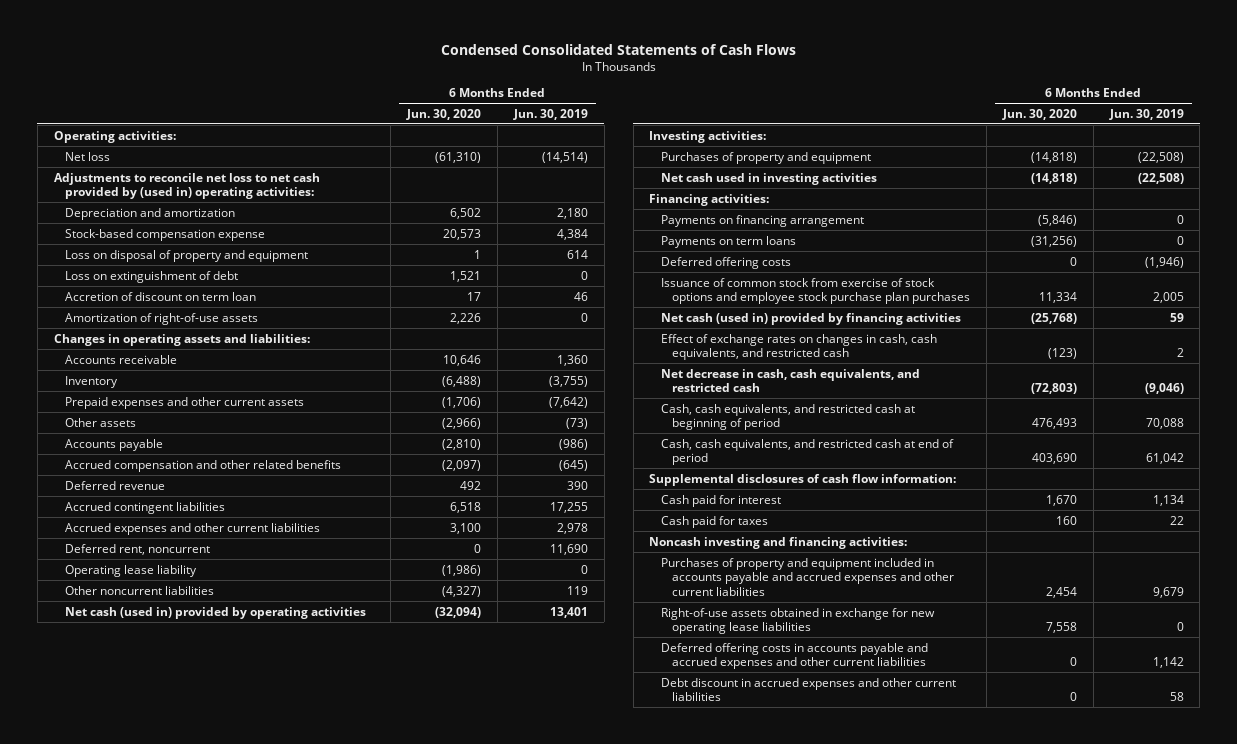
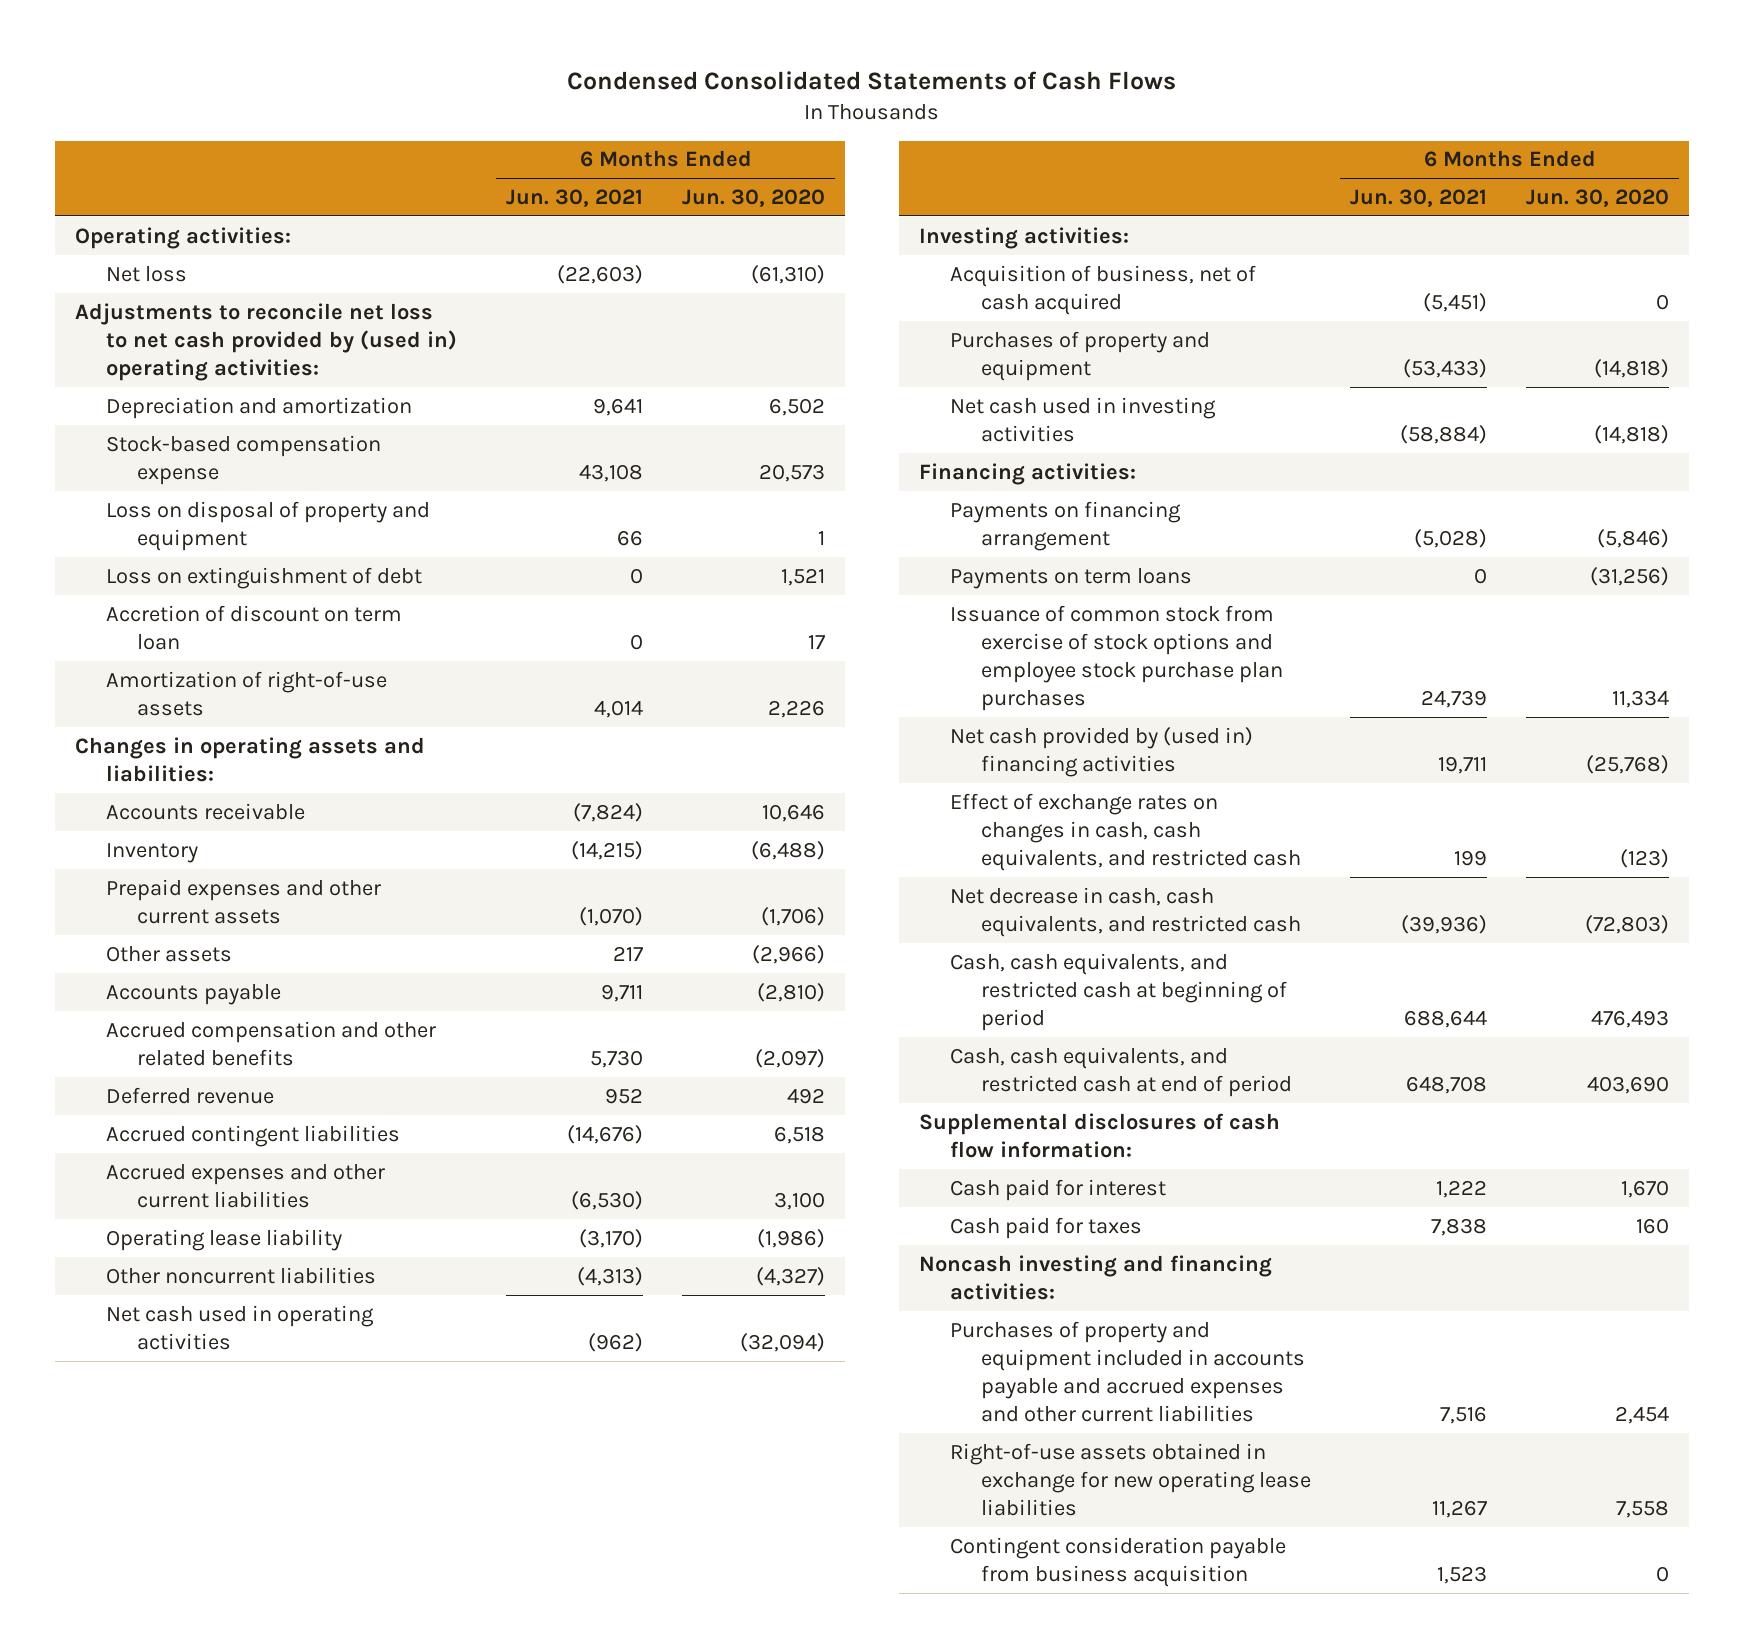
[512,108,588,120] Jun. 30, 2019 -> none
none -> [506,188,644,207] Jun. 30, 2021
[64,543,210,555] Deferred rent, noncurrent -> none
[64,606,366,619] Net cash (used in) provided by operating activities -> [105,1304,374,1350] Net cash used in operating activities
none -> [950,264,1257,315] Acquisition of business, net of cash acquired
[660,256,791,269] Deferred offering costs -> none
[660,312,961,325] Net cash (used in) provided by financing activities -> [950,726,1254,777] Net cash provided by (used in) financing activities
[660,642,928,670] Deferred offering costs in accounts payable and accrued expenses and other current liabilities -> none
[660,677,956,702] Debt discount in accrued expenses and other current liabilities -> none
none -> [950,1536,1287,1587] Contingent consideration payable from business acquisition

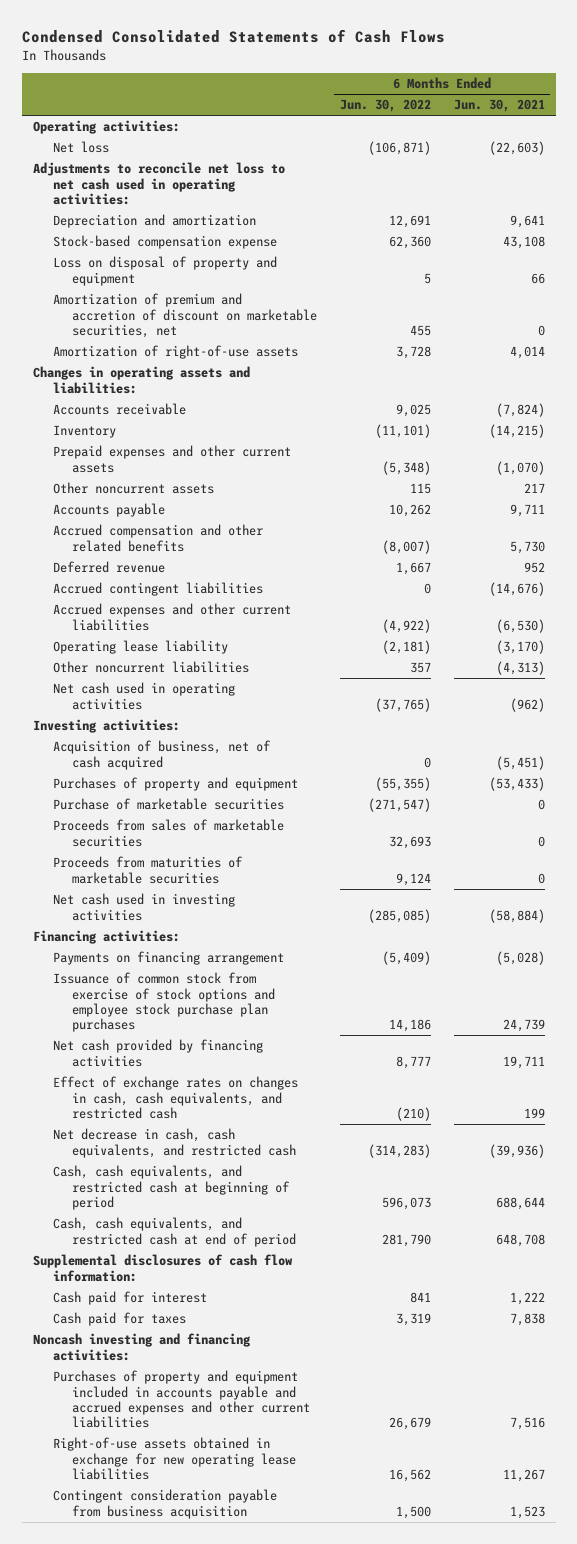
[682,188,826,207] Jun. 30, 2020 -> none
none -> [339,99,431,113] Jun. 30, 2022
[74,302,457,381] Adjustments to reconcile net loss to net cash provided by (used in) operating activities: -> [32,162,285,206] Adjustments to reconcile net loss to net cash used in operating activities:
[105,566,422,589] Loss on extinguishment of debt -> none
[105,604,402,650] Accretion of discount on term loan -> none
none -> [52,293,318,339] Amortization of premium and accretion of discount on marketable securities, net
[105,945,232,962] Other assets -> [52,482,214,495] Other noncurrent assets
none -> [52,798,284,811] Purchase of marketable securities
none -> [52,819,284,847] Proceeds from sales of marketable securities
none -> [52,856,243,884] Proceeds from maturities of marketable securities
[950,567,1193,589] Payments on term loans -> none
[950,726,1254,777] Net cash provided by (used in) financing activities -> [52,1039,263,1067] Net cash provided by financing activities

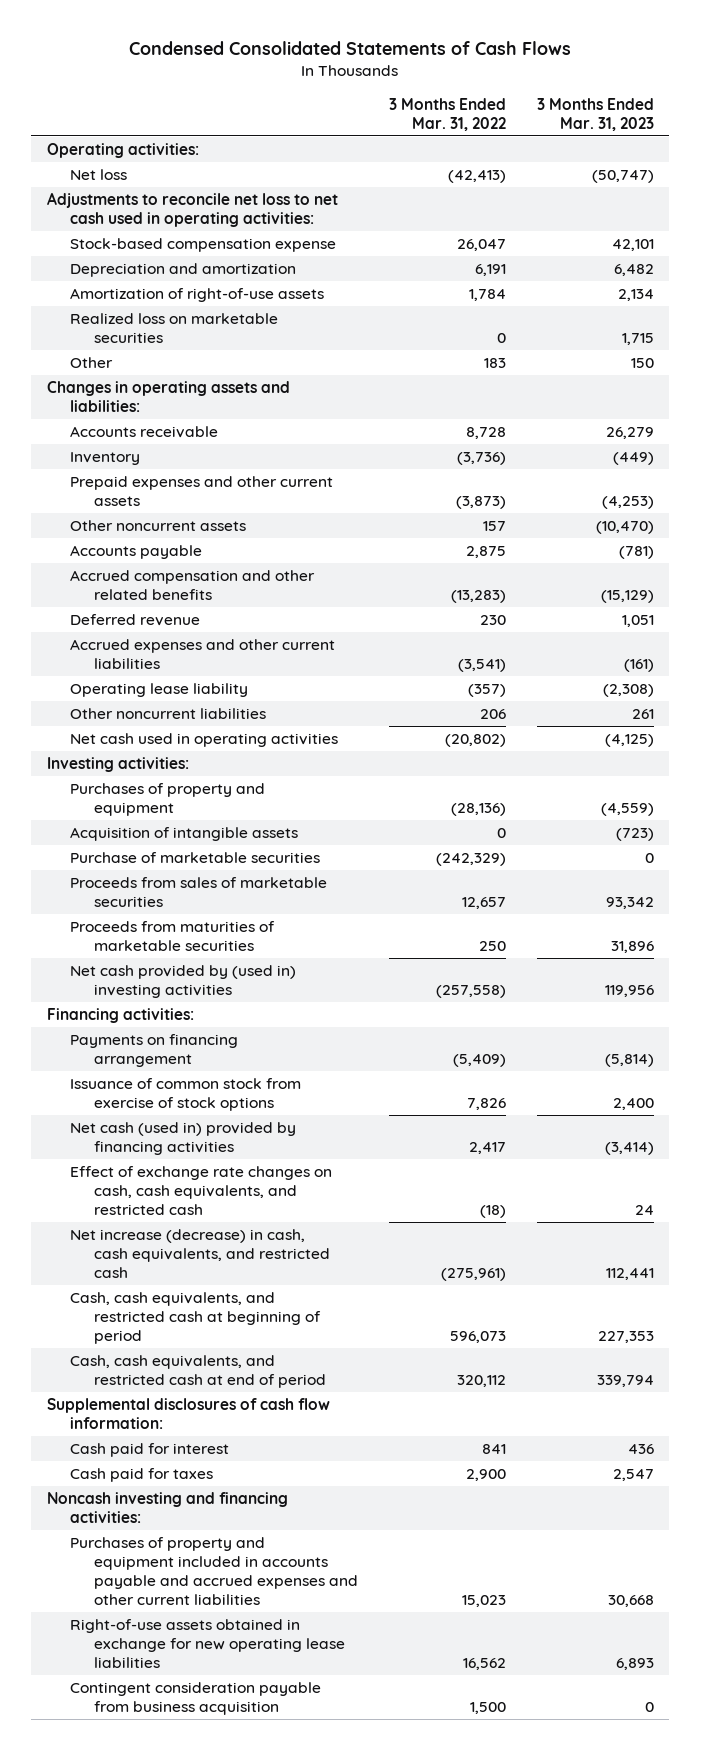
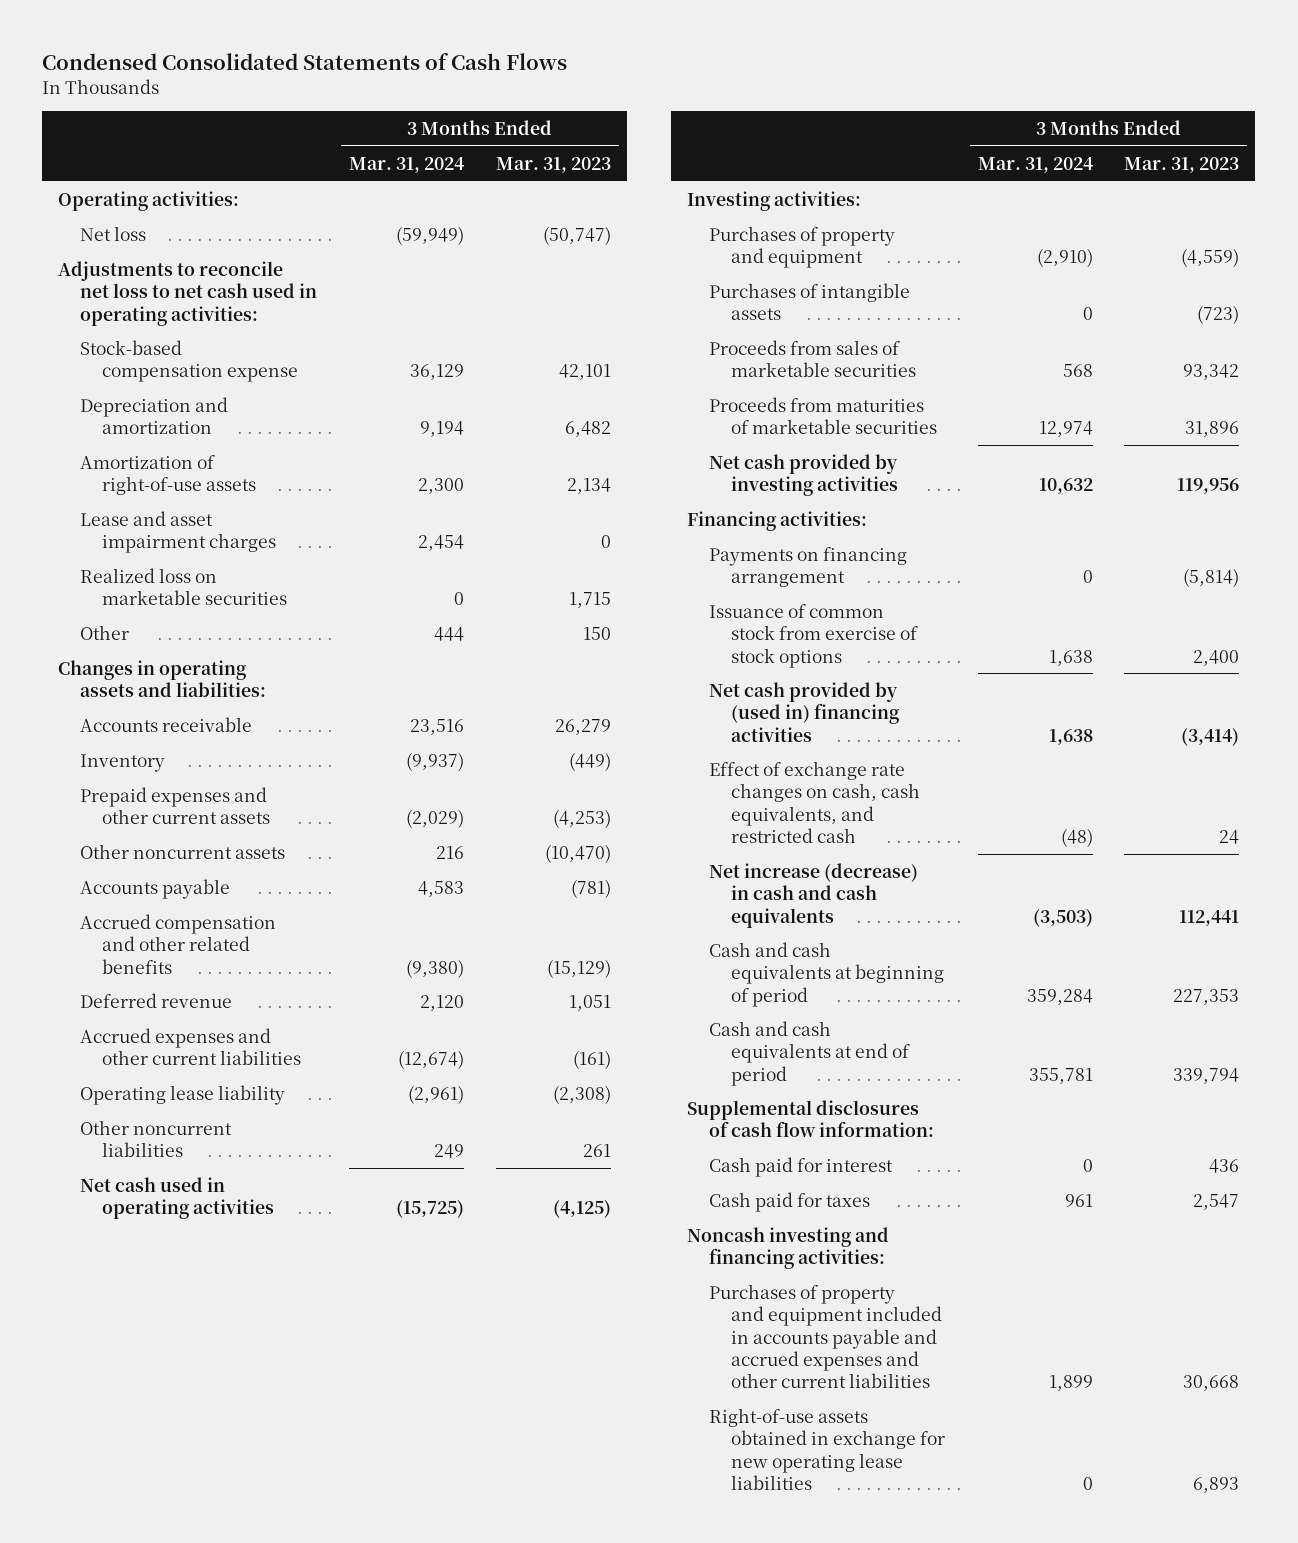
[388,97,506,131] 3 Months Ended Mar. 31, 2022 -> none
none -> [349,156,465,173] Mar. 31, 2024
none -> [80,510,277,554] Lease and asset impairment charges
[70,851,321,863] Purchase of marketable securities -> none
[70,826,299,841] Acquisition of intangible assets -> [708,282,910,321] Purchases of intangible assets
[70,964,297,999] Net cash provided by (used in) investing activities -> [708,453,899,497] Net cash provided by investing activities
[70,1121,297,1156] Net cash (used in) provided by financing activities -> [708,681,901,742] Net cash provided by (used in) financing activities
[70,1228,331,1279] Net increase (decrease) in cash, cash equivalents, and restricted cash -> [708,862,918,928] Net increase (decrease) in cash and cash equivalents
[70,1291,322,1345] Cash, cash equivalents, and restricted cash at beginning of period -> [708,941,945,1007] Cash and cash equivalents at beginning of period
[70,1354,327,1389] Cash, cash equivalents, and restricted cash at end of period -> [708,1020,911,1086] Cash and cash equivalents at end of period
[70,1681,322,1716] Contingent consideration payable from business acquisition -> none

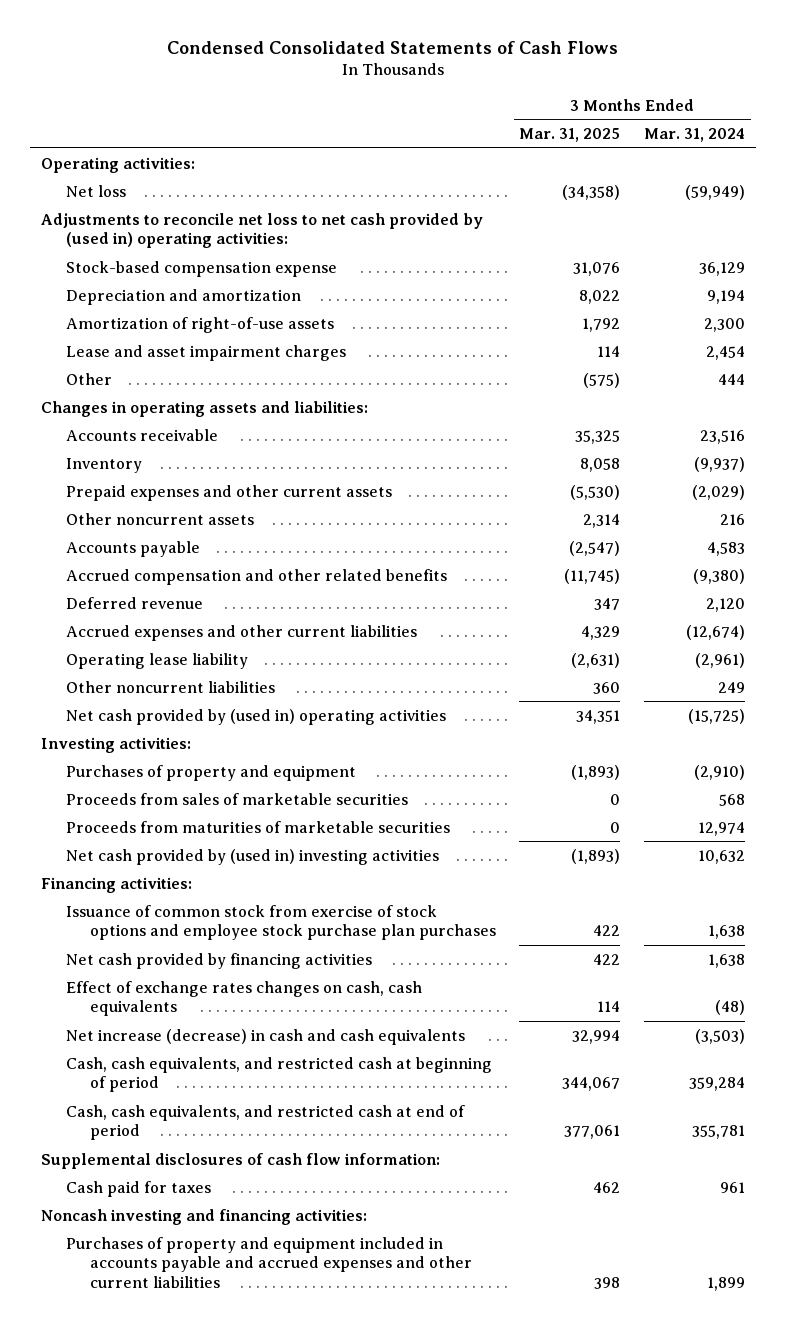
[495,156,611,173] Mar. 31, 2023 -> none
none -> [519,128,621,143] Mar. 31, 2025
[58,260,318,326] Adjustments to reconcile net loss to net cash used in operating activities: -> [41,212,484,249] Adjustments to reconcile net loss to net cash provided by (used in) operating activities:
[80,567,288,606] Realized loss on marketable securities -> none
[80,1176,275,1220] Net cash used in operating activities -> [65,708,446,725] Net cash provided by (used in) operating activities
[708,282,910,321] Purchases of intangible assets -> none
[708,453,899,497] Net cash provided by investing activities -> [65,848,439,865] Net cash provided by (used in) investing activities
[708,546,907,588] Payments on financing arrangement -> none
[708,603,919,668] Issuance of common stock from exercise of stock options -> [65,904,497,941] Issuance of common stock from exercise of stock options and employee stock purchase plan purchases
[708,681,901,742] Net cash provided by (used in) financing activities -> [65,952,372,969] Net cash provided by financing activities
[708,760,921,843] Effect of exchange rate changes on cash, cash equivalents, and restricted cash -> [65,980,422,1017] Effect of exchange rates changes on cash, cash equivalents
[708,941,945,1007] Cash and cash equivalents at beginning of period -> [65,1056,492,1093] Cash, cash equivalents, and restricted cash at beginning of period
[708,1020,911,1086] Cash and cash equivalents at end of period -> [65,1104,465,1141] Cash, cash equivalents, and restricted cash at end of period
[708,1156,893,1177] Cash paid for interest -> none
[708,1407,946,1490] Right-of-use assets obtained in exchange for new operating lease liabilities -> none

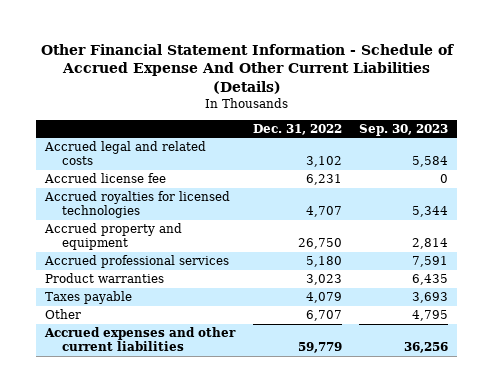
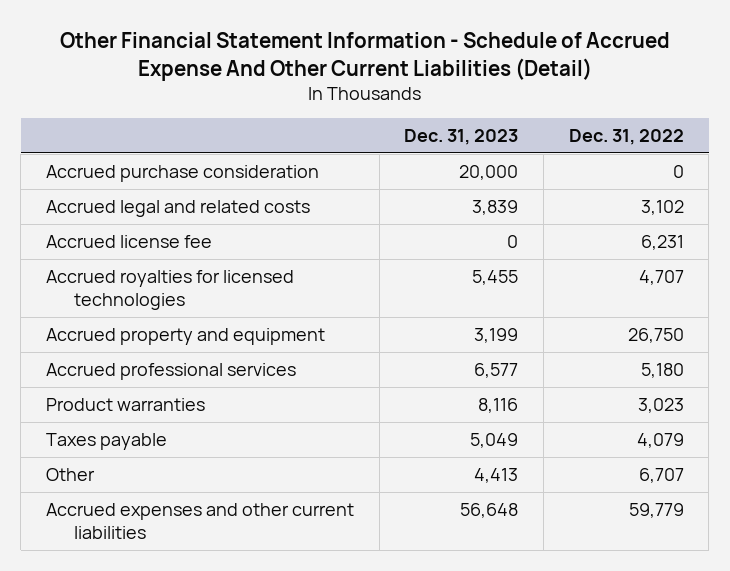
[40,43,454,94] Other Financial Statement Information - Schedule of Accrued Expense And Other Current Liabilities (Details) -> [59,32,670,82] Other Financial Statement Information - Schedule of Accrued Expense And Other Current Liabilities (Detail)
[359,123,449,136] Sep. 30, 2023 -> none
none -> [404,129,519,146] Dec. 31, 2023
none -> [45,164,319,182] Accrued purchase consideration

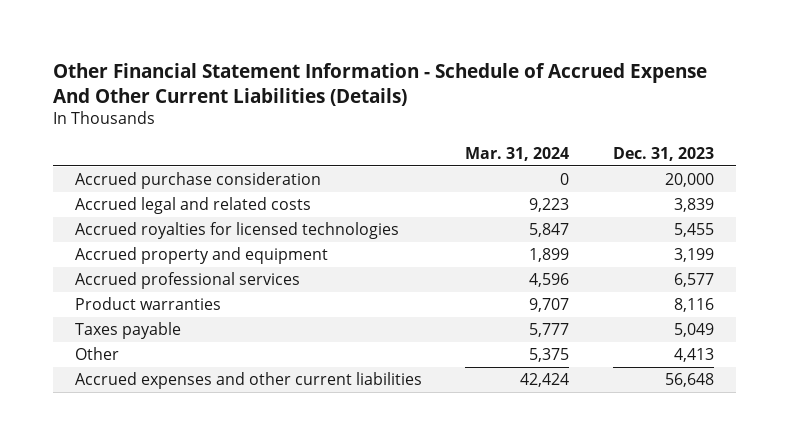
[59,32,670,82] Other Financial Statement Information - Schedule of Accrued Expense And Other Current Liabilities (Detail) -> [53,62,708,106] Other Financial Statement Information - Schedule of Accrued Expense And Other Current Liabilities (Details)
[568,129,684,146] Dec. 31, 2022 -> none
none -> [465,146,570,161] Mar. 31, 2024
[45,234,212,248] Accrued license fee -> none

